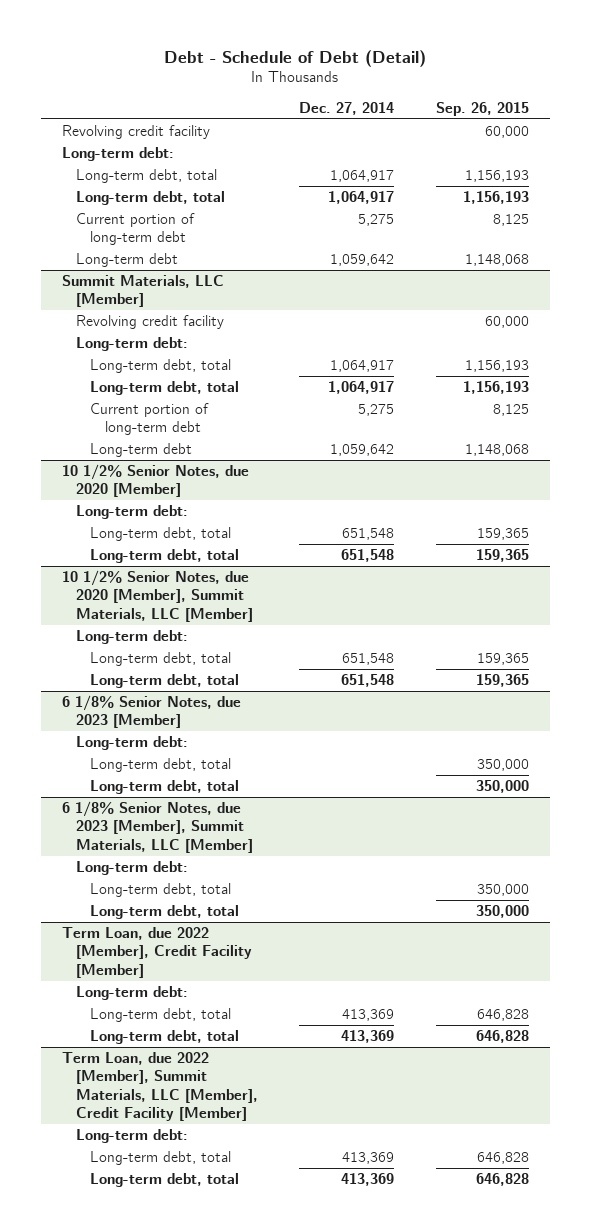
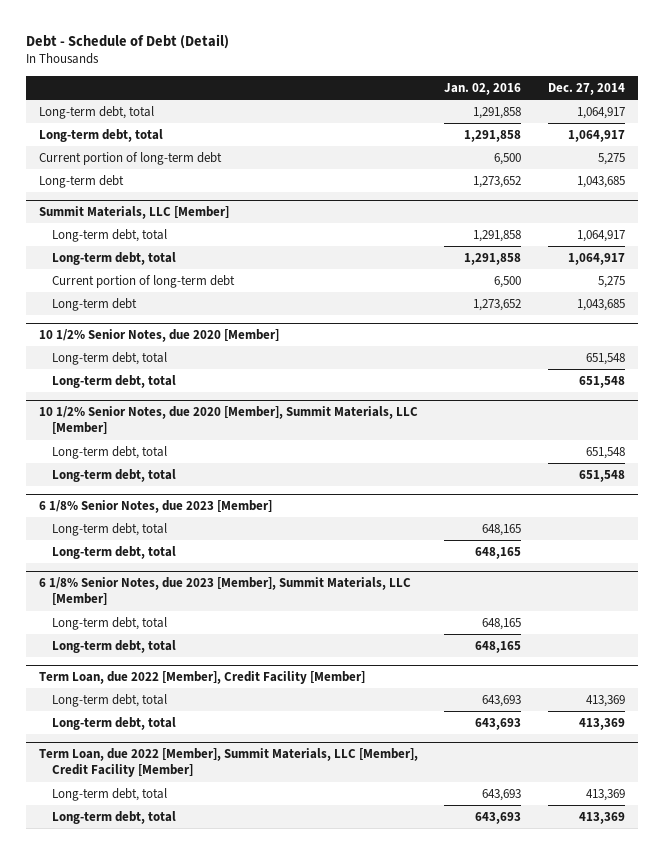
[435,101,529,116] Sep. 26, 2015 -> none
none -> [444,82,522,95] Jan. 02, 2016
[61,124,210,139] Revolving credit facility -> none
[61,146,174,161] Long-term debt: -> none
[330,253,395,266] 1,059,642 -> [576,175,625,188] 1,043,685
[76,314,225,329] Revolving credit facility -> none
[76,336,189,351] Long-term debt: -> none
[330,443,395,456] 1,059,642 -> [576,298,625,311] 1,043,685
[76,504,189,519] Long-term debt: -> none
[76,629,189,644] Long-term debt: -> none
[76,735,189,750] Long-term debt: -> none
[76,860,189,875] Long-term debt: -> none
[76,985,189,1000] Long-term debt: -> none
[76,1128,189,1143] Long-term debt: -> none

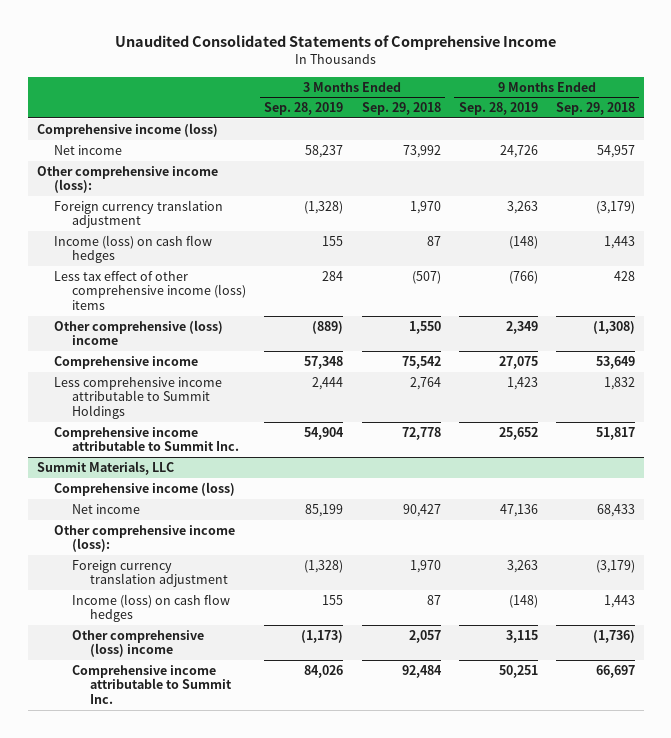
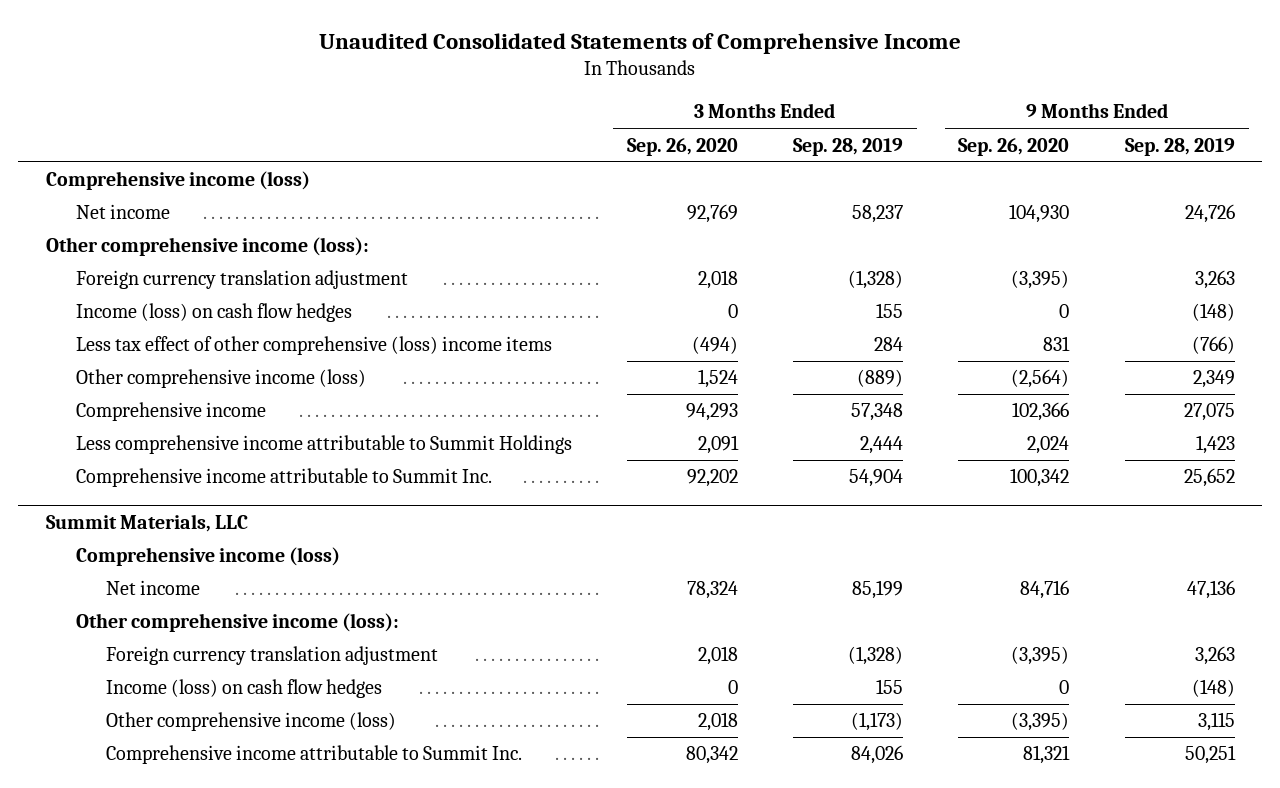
[361,102,441,116] Sep. 29, 2018 -> none
[555,102,635,116] Sep. 29, 2018 -> none
none -> [626,137,738,156] Sep. 26, 2020
none -> [958,137,1070,156] Sep. 26, 2020
[54,270,247,310] Less tax effect of other comprehensive income (loss) items -> [75,336,552,356] Less tax effect of other comprehensive (loss) income items
[54,319,224,346] Other comprehensive (loss) income -> [75,369,366,389] Other comprehensive income (loss)
[72,629,205,658] Other comprehensive (loss) income -> [105,712,396,732] Other comprehensive income (loss)

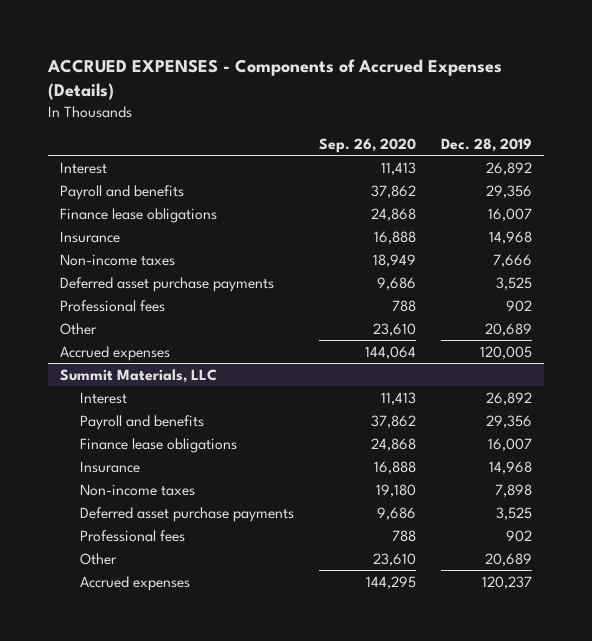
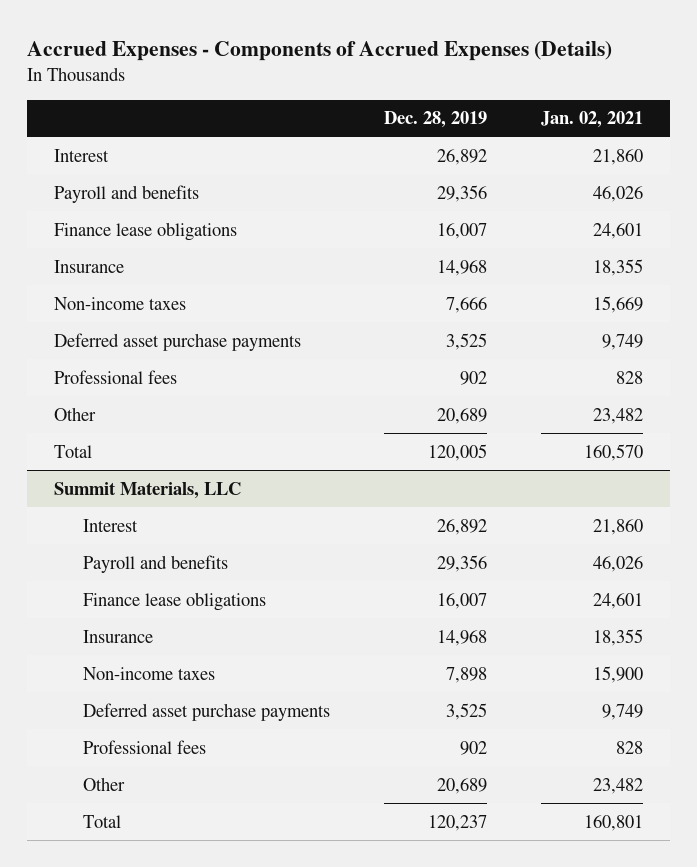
[46,58,502,100] ACCRUED EXPENSES - Components of Accrued Expenses (Details) -> [27,40,613,61] Accrued Expenses - Components of Accrued Expenses (Details)
[318,137,416,153] Sep. 26, 2020 -> none
none -> [541,111,644,129] Jan. 02, 2021
[60,345,171,361] Accrued expenses -> [54,444,93,458] Total
[79,575,190,591] Accrued expenses -> [82,814,121,828] Total

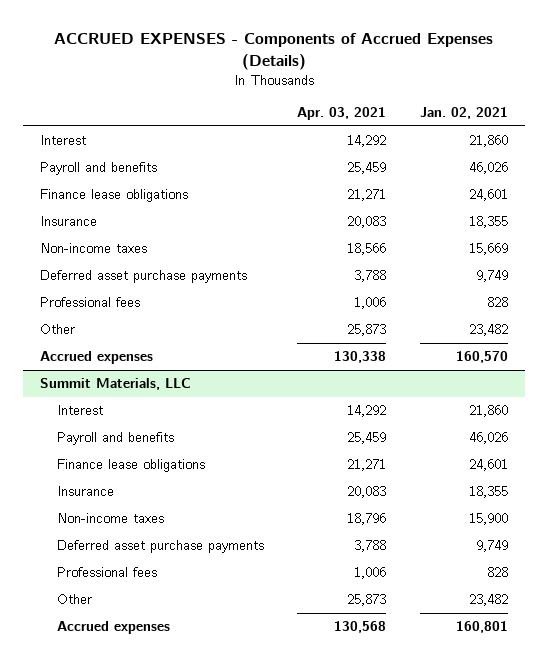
[27,40,613,61] Accrued Expenses - Components of Accrued Expenses (Details) -> [53,33,493,70] ACCRUED EXPENSES - Components of Accrued Expenses (Details)
[383,111,487,129] Dec. 28, 2019 -> none
none -> [297,106,387,120] Apr. 03, 2021
[54,444,93,458] Total -> [39,351,153,365] Accrued expenses
[82,814,121,828] Total -> [56,621,170,635] Accrued expenses

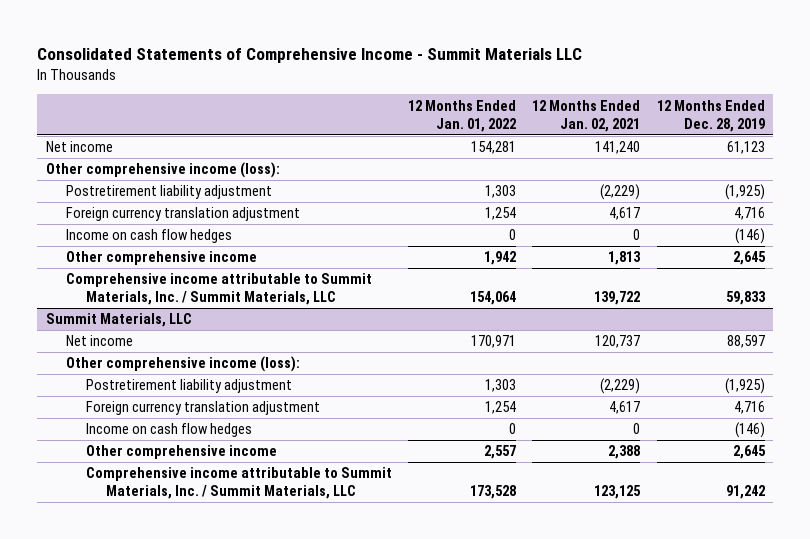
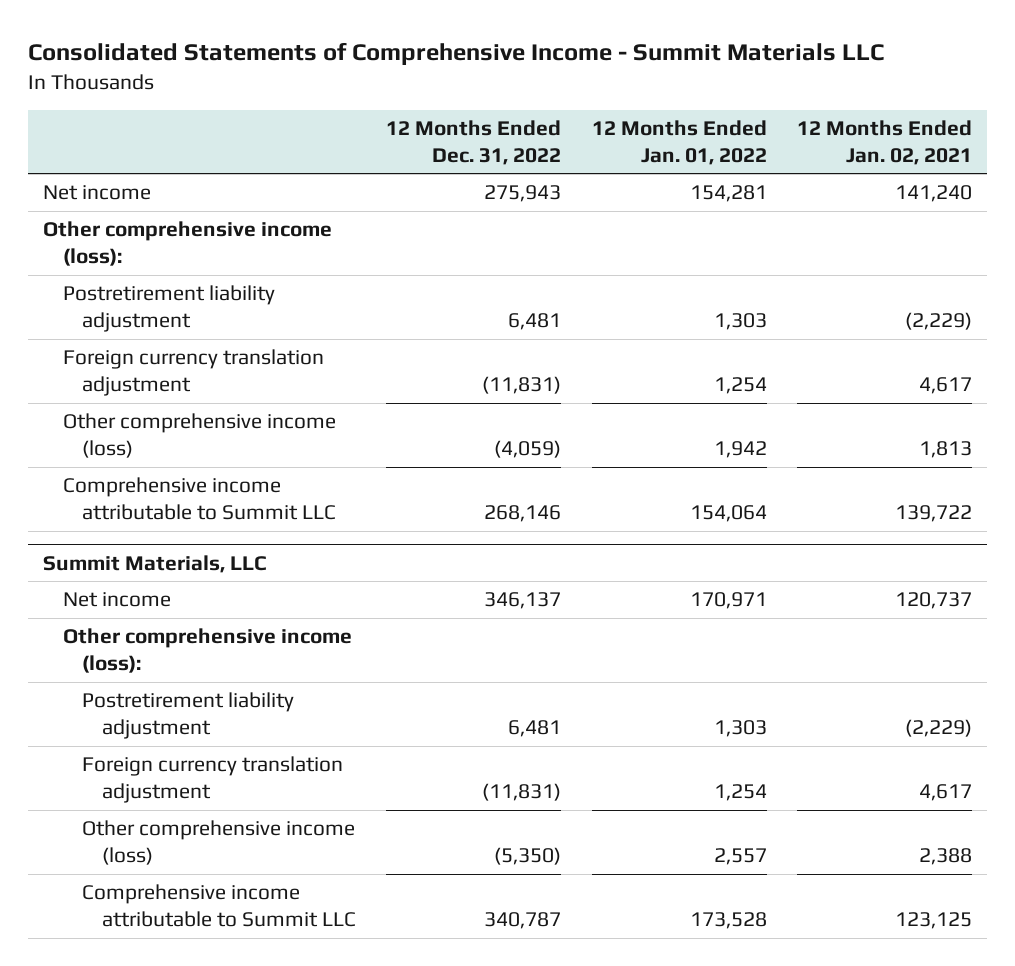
[656,99,765,132] 12 Months Ended Dec. 28, 2019 -> none
none -> [386,120,562,165] 12 Months Ended Dec. 31, 2022
[65,229,232,244] Income on cash flow hedges -> none
[65,251,257,266] Other comprehensive income -> [62,413,336,459] Other comprehensive income (loss)
[65,273,372,306] Comprehensive income attributable to Summit Materials, Inc. / Summit Materials, LLC -> [62,477,337,521] Comprehensive income attributable to Summit LLC
[85,423,252,438] Income on cash flow hedges -> none
[85,445,277,460] Other comprehensive income -> [82,820,356,866] Other comprehensive income (loss)
[85,467,392,500] Comprehensive income attributable to Summit Materials, Inc. / Summit Materials, LLC -> [82,884,357,928] Comprehensive income attributable to Summit LLC

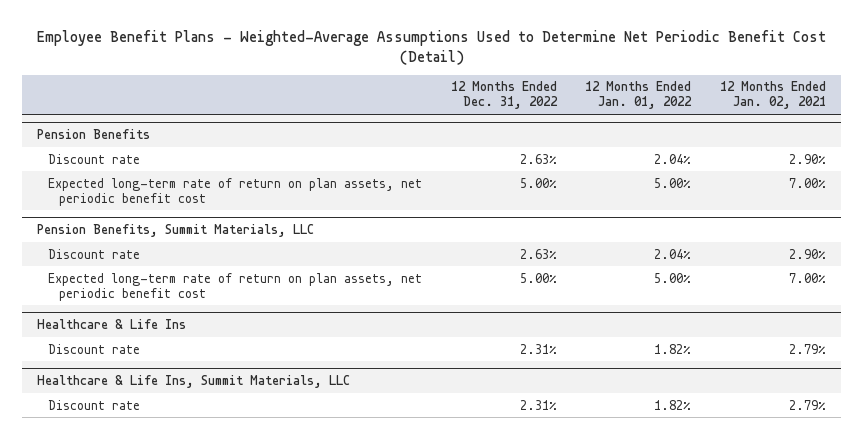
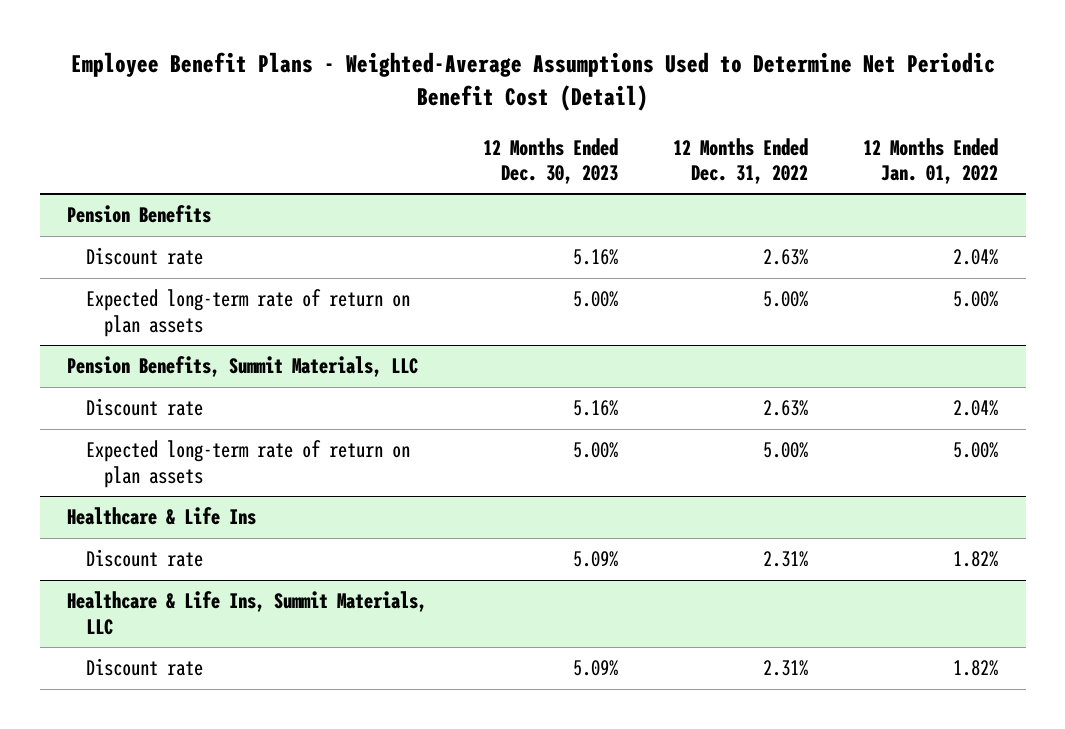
[720,81,827,110] 12 Months Ended Jan. 02, 2021 -> none
none -> [482,137,618,184] 12 Months Ended Dec. 30, 2023
[47,177,422,206] Expected long-term rate of return on plan assets, net periodic benefit cost -> [85,289,410,337] Expected long-term rate of return on plan assets
[47,272,422,301] Expected long-term rate of return on plan assets, net periodic benefit cost -> [85,440,410,488] Expected long-term rate of return on plan assets

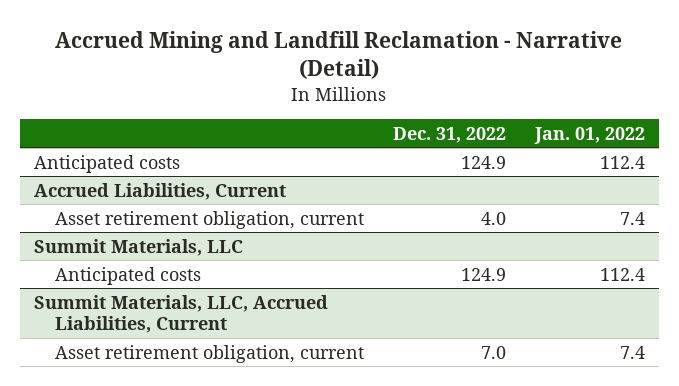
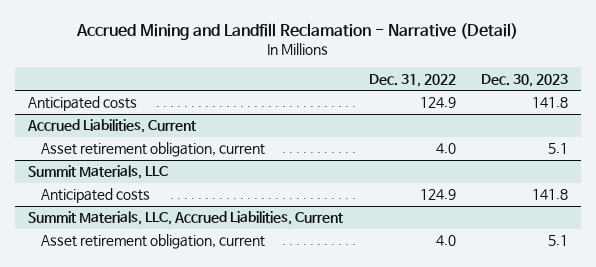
[533,126,645,144] Jan. 01, 2022 -> none
none -> [481,73,569,87] Dec. 30, 2023
[480,345,506,359] 7.0 -> [435,235,456,247] 4.0

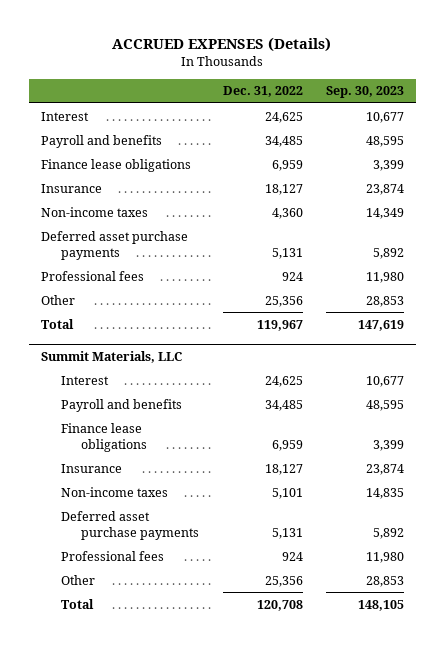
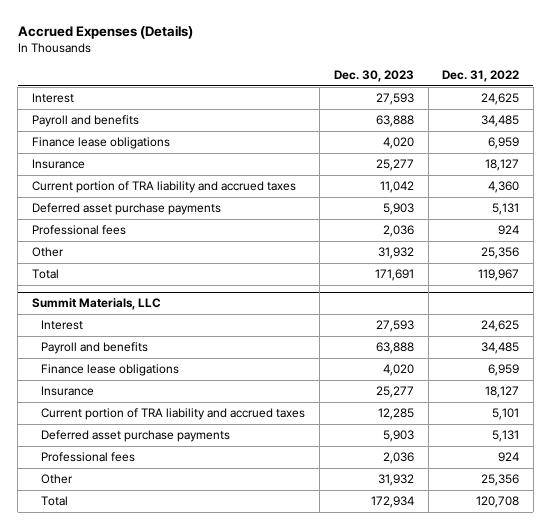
[112,36,332,52] ACCRUED EXPENSES (Details) -> [17,25,193,40] Accrued Expenses (Details)
[326,86,405,99] Sep. 30, 2023 -> none
none -> [333,70,414,83] Dec. 30, 2023
[40,206,148,217] Non-income taxes -> [31,180,296,193] Current portion of TRA liability and accrued taxes
[61,486,169,497] Non-income taxes -> [41,407,306,420] Current portion of TRA liability and accrued taxes

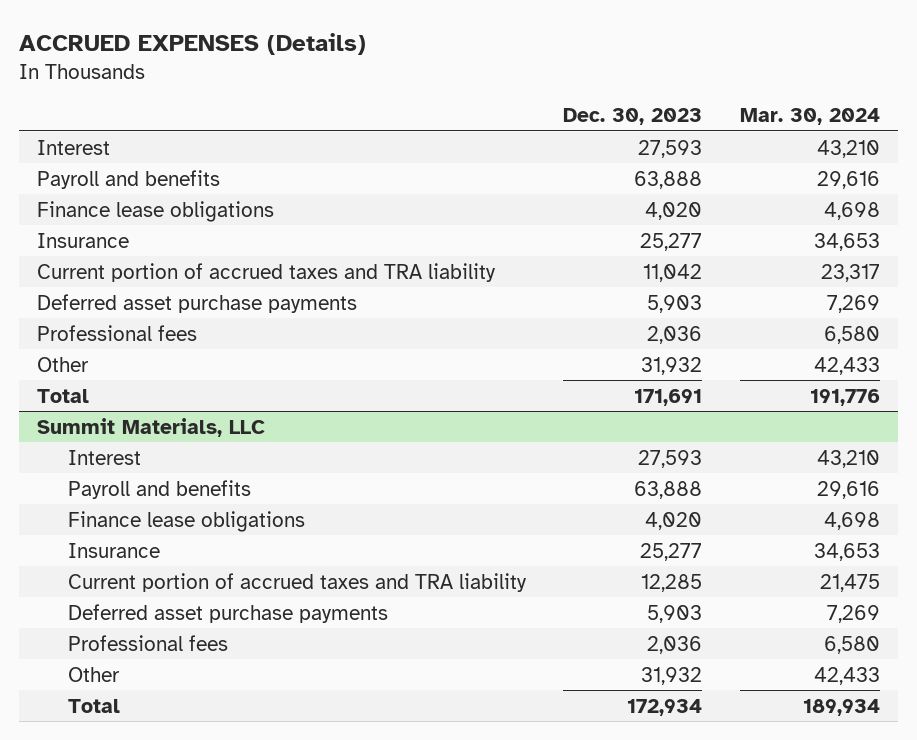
[17,25,193,40] Accrued Expenses (Details) -> [18,32,366,55] ACCRUED EXPENSES (Details)
[442,70,520,83] Dec. 31, 2022 -> none
none -> [739,108,880,126] Mar. 30, 2024
[31,180,296,193] Current portion of TRA liability and accrued taxes -> [37,262,497,282] Current portion of accrued taxes and TRA liability
[41,407,306,420] Current portion of TRA liability and accrued taxes -> [68,572,528,592] Current portion of accrued taxes and TRA liability

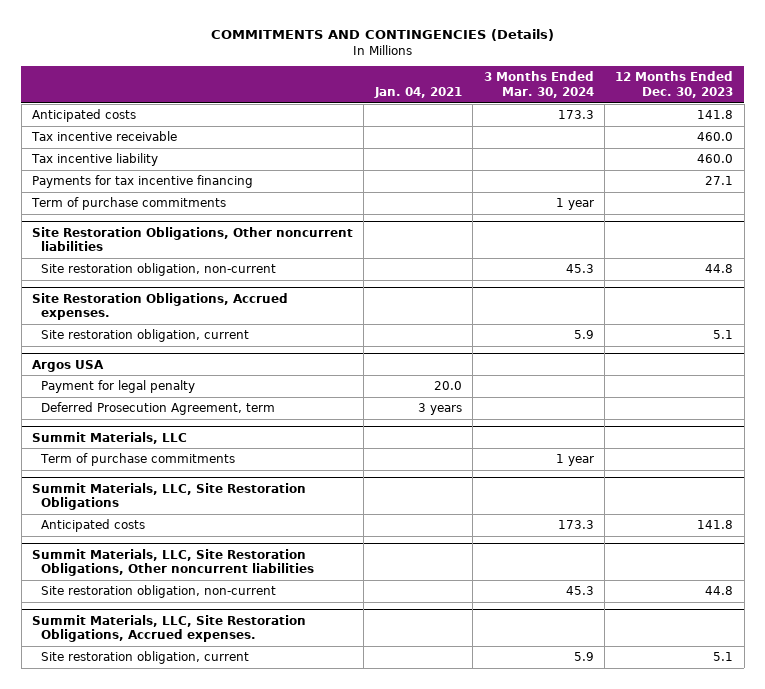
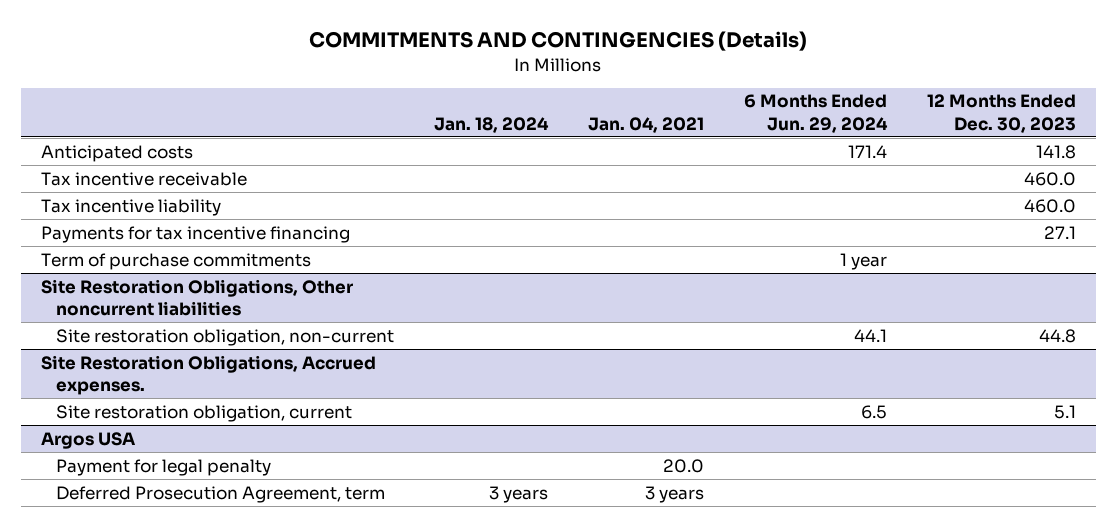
[483,71,594,98] 3 Months Ended Mar. 30, 2024 -> none
none -> [434,116,550,133] Jan. 18, 2024
none -> [744,94,889,133] 6 Months Ended Jun. 29, 2024
[32,431,188,444] Summit Materials, LLC -> none
[39,453,235,467] Term of purchase commitments -> none
[32,482,307,511] Summit Materials, LLC, Site Restoration Obligations -> none
[40,519,145,533] Anticipated costs -> none
[32,548,314,577] Summit Materials, LLC, Site Restoration Obligations, Other noncurrent liabilities -> none
[40,585,276,599] Site restoration obligation, non-current -> none
[32,614,307,643] Summit Materials, LLC, Site Restoration Obligations, Accrued expenses. -> none
[40,651,249,665] Site restoration obligation, current -> none

